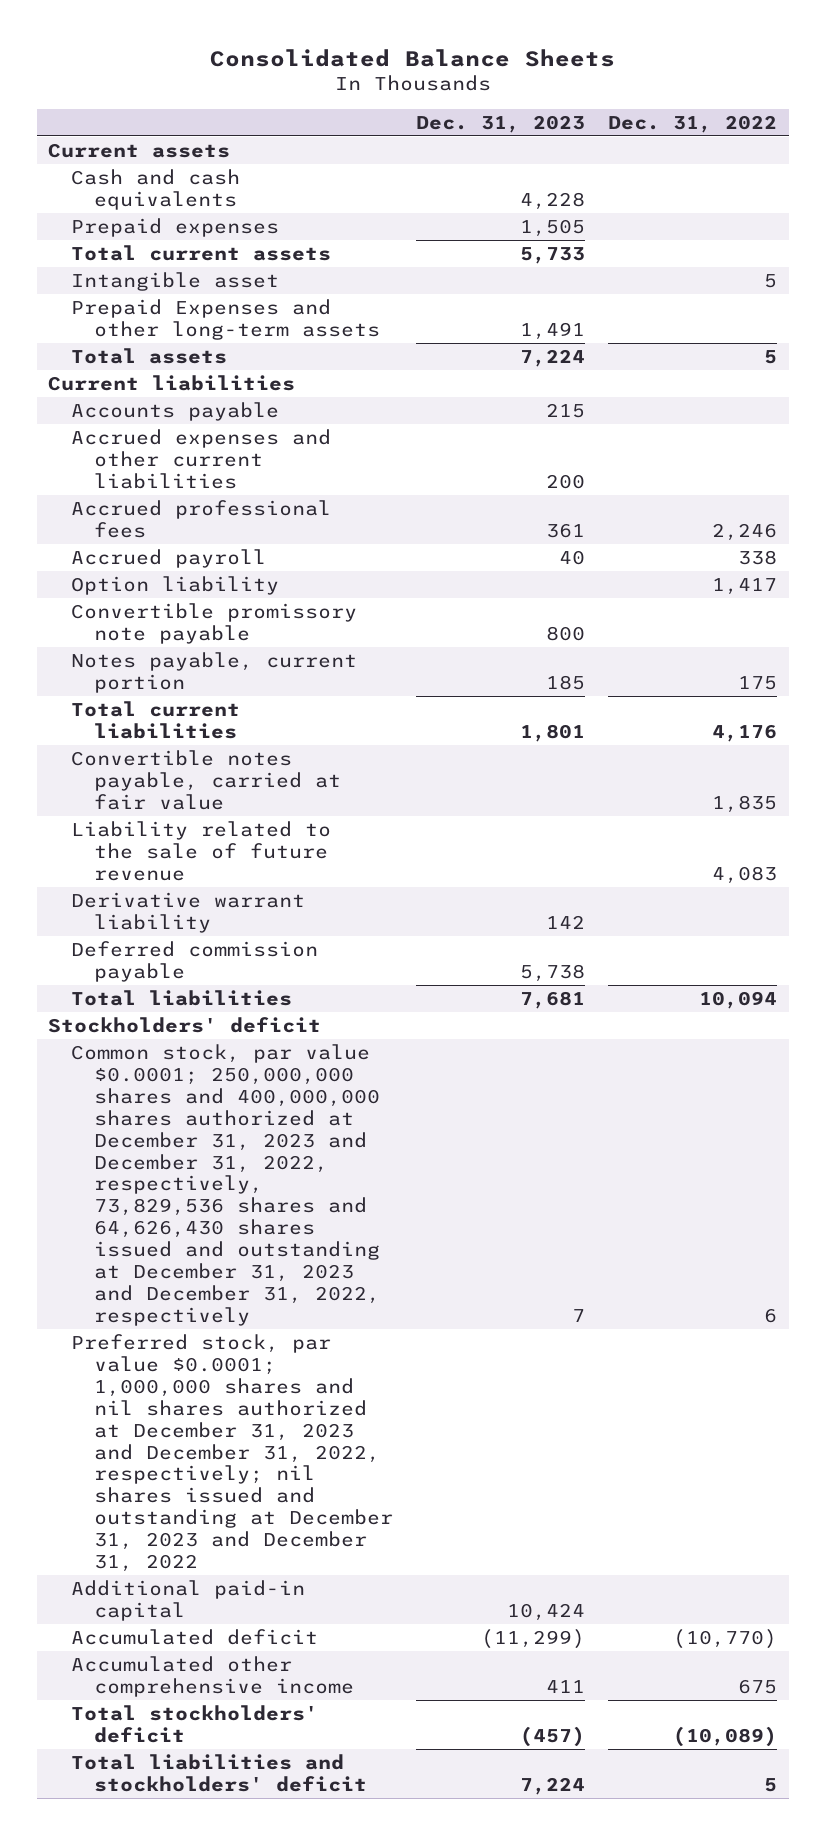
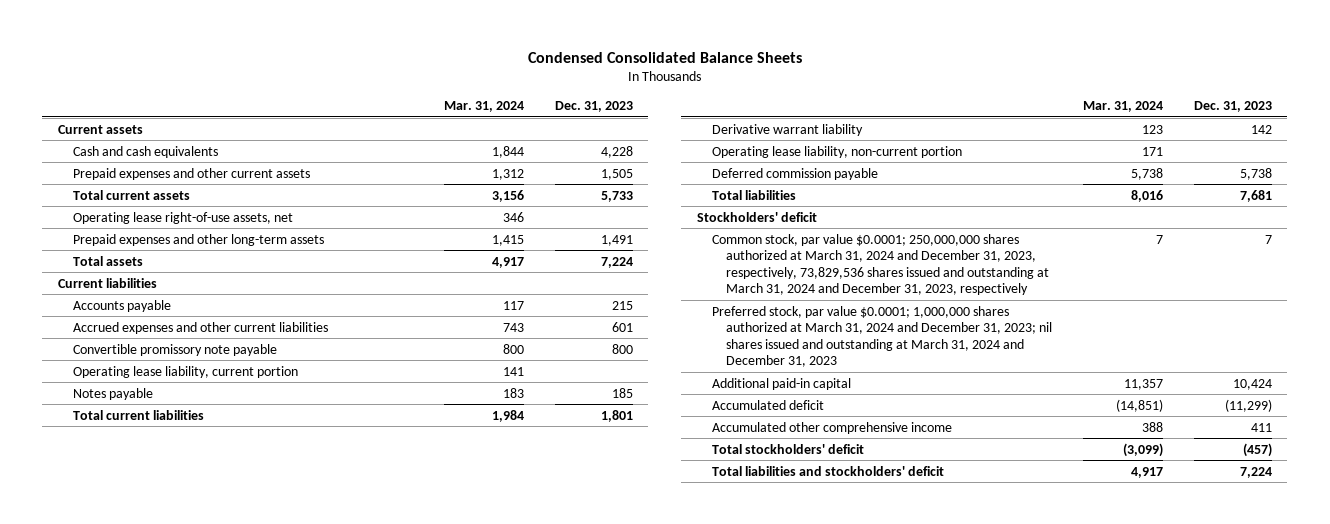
[209,48,615,67] Consolidated Balance Sheets -> [527,52,802,64] Condensed Consolidated Balance Sheets
[608,114,778,133] Dec. 31, 2022 -> none
none -> [444,100,525,112] Mar. 31, 2024
[71,217,280,237] Prepaid expenses -> [72,167,310,180] Prepaid expenses and other current assets
[71,271,280,291] Intangible asset -> none
none -> [72,211,293,224] Operating lease right-of-use assets, net
[71,298,381,340] Prepaid Expenses and other long-term assets -> [72,233,324,246] Prepaid expenses and other long-term assets
[71,499,332,538] Accrued professional fees -> none
[71,548,267,568] Accrued payroll -> none
[71,575,280,595] Option liability -> none
[546,473,586,489] 200 -> [611,321,633,332] 601
none -> [72,365,298,378] Operating lease liability, current portion
[71,651,358,693] Notes payable, current portion -> [72,387,153,400] Notes payable
[71,749,342,810] Convertible notes payable, carried at fair value -> none
[71,820,332,881] Liability related to the sale of future revenue -> none
none -> [711,145,962,158] Operating lease liability, non-current portion
[71,1043,381,1326] Common stock, par value $0.0001; 250,000,000 shares and 400,000,000 shares authorized at December 31, 2023 and December 31, 2022, respectively, 73,829,536 shares and 64,626,430 shares issued and outstanding at December 31, 2023 and December 31, 2022, respectively -> [711,233,1050,296] Common stock, par value $0.0001; 250,000,000 shares authorized at March 31, 2024 and December 31, 2023, respectively, 73,829,536 shares issued and outstanding at March 31, 2024 and December 31, 2023, respectively
[71,1333,394,1573] Preferred stock, par value $0.0001; 1,000,000 shares and nil shares authorized at December 31, 2023 and December 31, 2022, respectively; nil shares issued and outstanding at December 31, 2023 and December 31, 2022 -> [711,305,1053,368] Preferred stock, par value $0.0001; 1,000,000 shares authorized at March 31, 2024 and December 31, 2023; nil shares issued and outstanding at March 31, 2024 and December 31, 2023

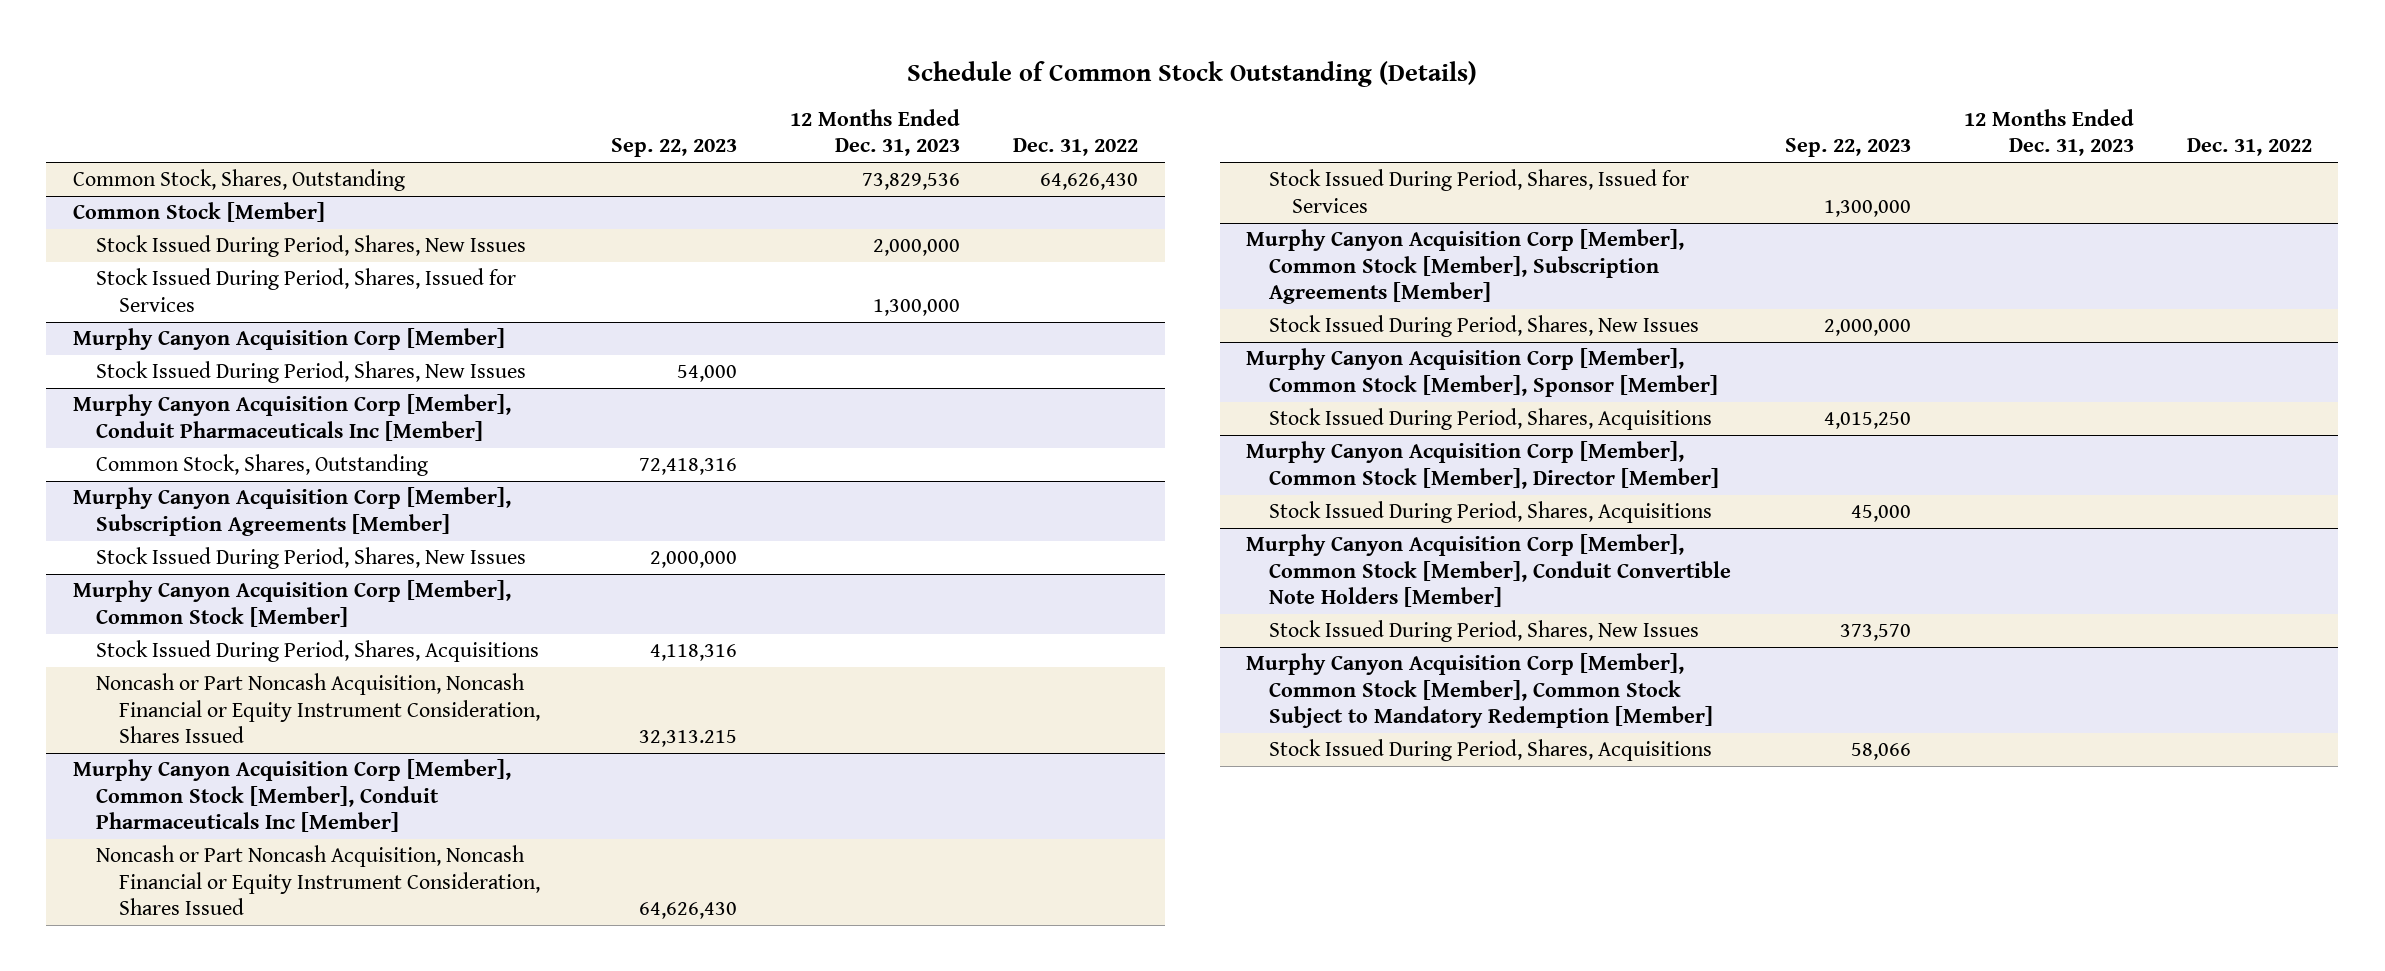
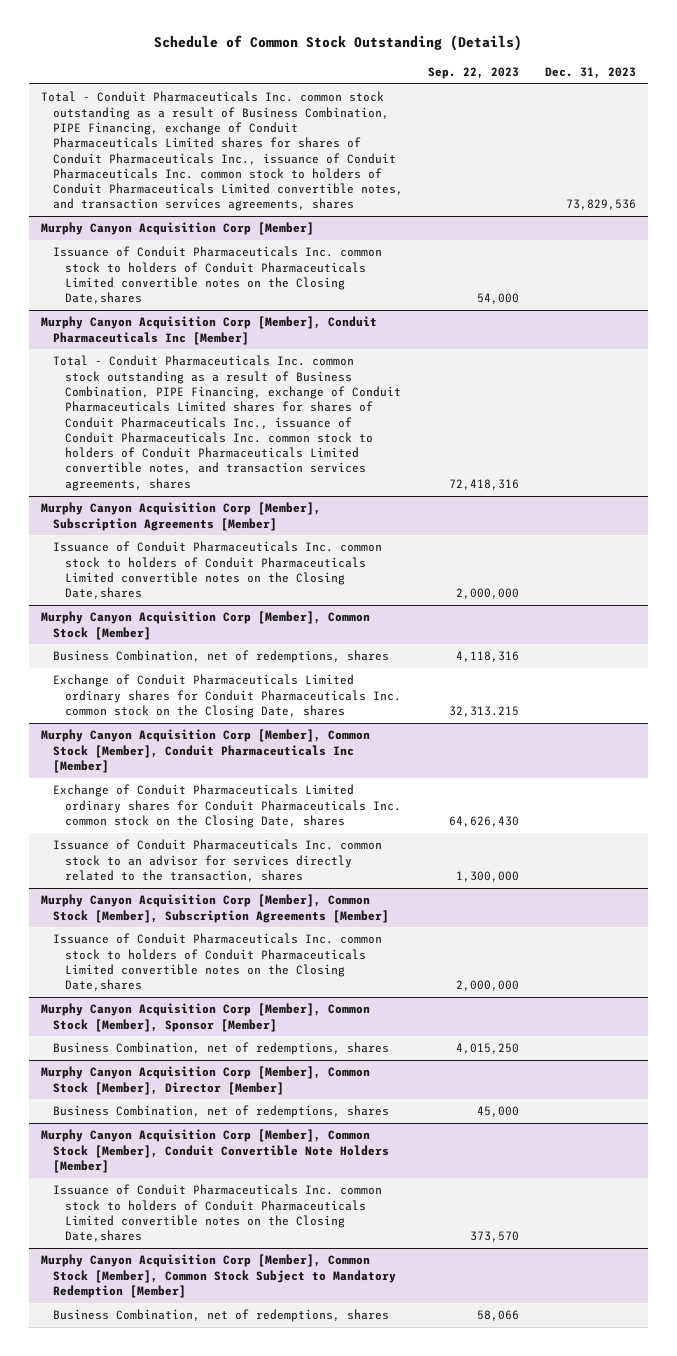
[790,108,961,157] 12 Months Ended Dec. 31, 2023 -> none
[1013,138,1139,157] Dec. 31, 2022 -> none
none -> [544,66,636,79] Dec. 31, 2023
[73,202,326,223] Common Stock [Member] -> none
[95,235,526,258] Stock Issued During Period, Shares, New Issues -> none
[95,268,516,312] Stock Issued During Period, Shares, Issued for Services -> none
[73,169,406,192] Common Stock, Shares, Outstanding -> [41,91,404,212] Total - Conduit Pharmaceuticals Inc. common stock outstanding as a result of Business Combination, PIPE Financing, exchange of Conduit Pharmaceuticals Limited shares for shares of Conduit Pharmaceuticals Inc., issuance of Conduit Pharmaceuticals Inc. common stock to holders of Conduit Pharmaceuticals Limited convertible notes, and transaction services agreements, shares
[95,361,526,384] Stock Issued During Period, Shares, New Issues -> [53,246,383,305] Issuance of Conduit Pharmaceuticals Inc. common stock to holders of Conduit Pharmaceuticals Limited convertible notes on the Closing Date,shares
[95,454,428,477] Common Stock, Shares, Outstanding -> [53,355,402,491] Total - Conduit Pharmaceuticals Inc. common stock outstanding as a result of Business Combination, PIPE Financing, exchange of Conduit Pharmaceuticals Limited shares for shares of Conduit Pharmaceuticals Inc., issuance of Conduit Pharmaceuticals Inc. common stock to holders of Conduit Pharmaceuticals Limited convertible notes, and transaction services agreements, shares
[95,547,526,570] Stock Issued During Period, Shares, New Issues -> [53,541,383,600] Issuance of Conduit Pharmaceuticals Inc. common stock to holders of Conduit Pharmaceuticals Limited convertible notes on the Closing Date,shares
[95,640,539,663] Stock Issued During Period, Shares, Acquisitions -> [53,650,390,664] Business Combination, net of redemptions, shares
[95,673,540,744] Noncash or Part Noncash Acquisition, Noncash Financial or Equity Instrument Consideration, Shares Issued -> [53,674,402,718] Exchange of Conduit Pharmaceuticals Limited ordinary shares for Conduit Pharmaceuticals Inc. common stock on the Closing Date, shares
[95,845,540,916] Noncash or Part Noncash Acquisition, Noncash Financial or Equity Instrument Consideration, Shares Issued -> [53,784,402,828] Exchange of Conduit Pharmaceuticals Limited ordinary shares for Conduit Pharmaceuticals Inc. common stock on the Closing Date, shares
[1269,169,1690,213] Stock Issued During Period, Shares, Issued for Services -> [53,839,383,882] Issuance of Conduit Pharmaceuticals Inc. common stock to an advisor for services directly related to the transaction, shares
[1269,315,1700,338] Stock Issued During Period, Shares, New Issues -> [53,933,383,992] Issuance of Conduit Pharmaceuticals Inc. common stock to holders of Conduit Pharmaceuticals Limited convertible notes on the Closing Date,shares
[1269,408,1713,431] Stock Issued During Period, Shares, Acquisitions -> [53,1042,390,1056] Business Combination, net of redemptions, shares
[1269,501,1713,524] Stock Issued During Period, Shares, Acquisitions -> [53,1105,390,1119] Business Combination, net of redemptions, shares
[1269,620,1700,643] Stock Issued During Period, Shares, New Issues -> [53,1184,383,1243] Issuance of Conduit Pharmaceuticals Inc. common stock to holders of Conduit Pharmaceuticals Limited convertible notes on the Closing Date,shares
[1269,739,1713,762] Stock Issued During Period, Shares, Acquisitions -> [53,1309,390,1323] Business Combination, net of redemptions, shares

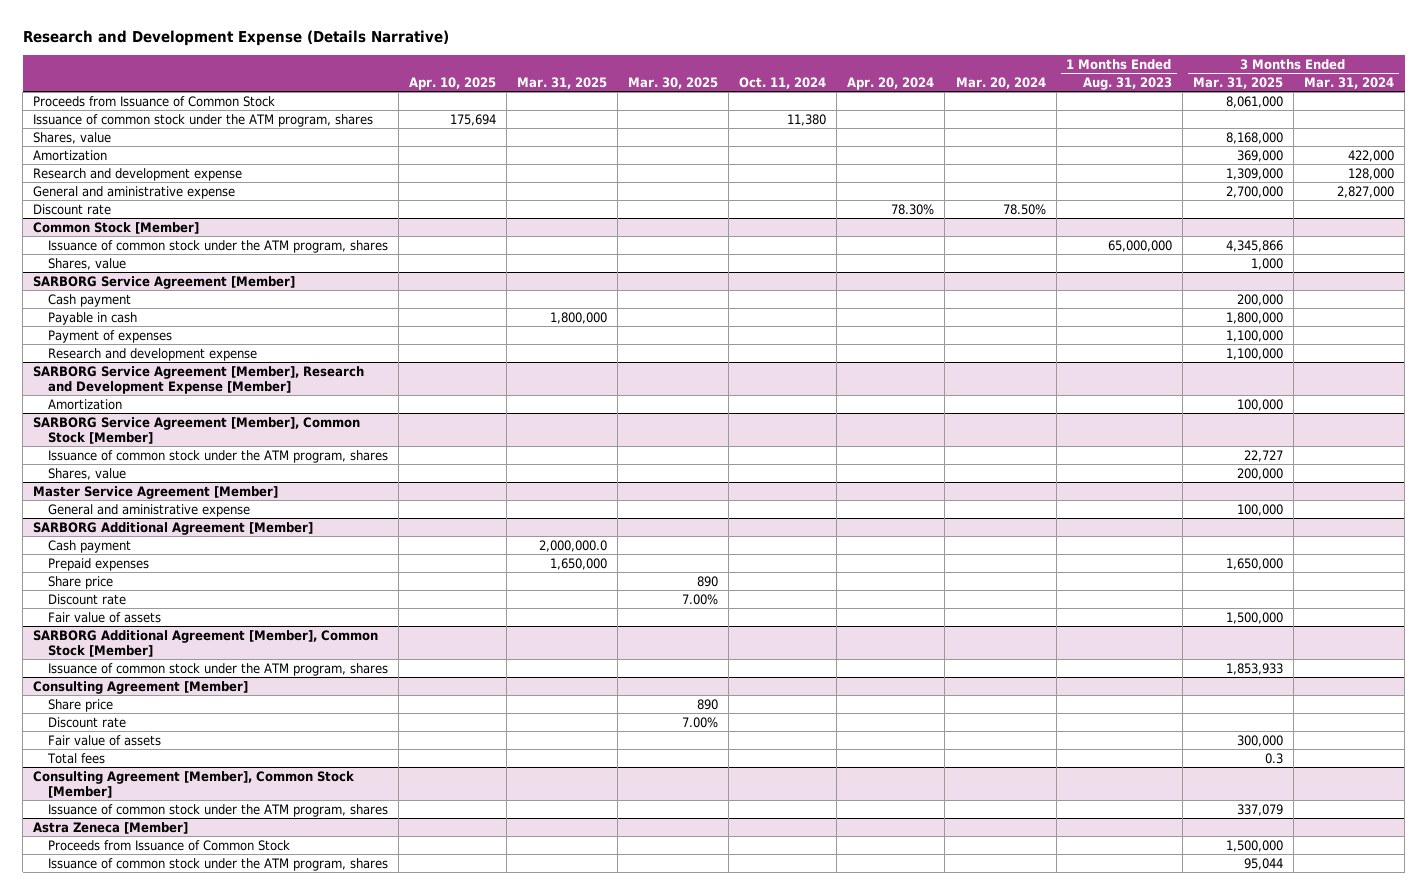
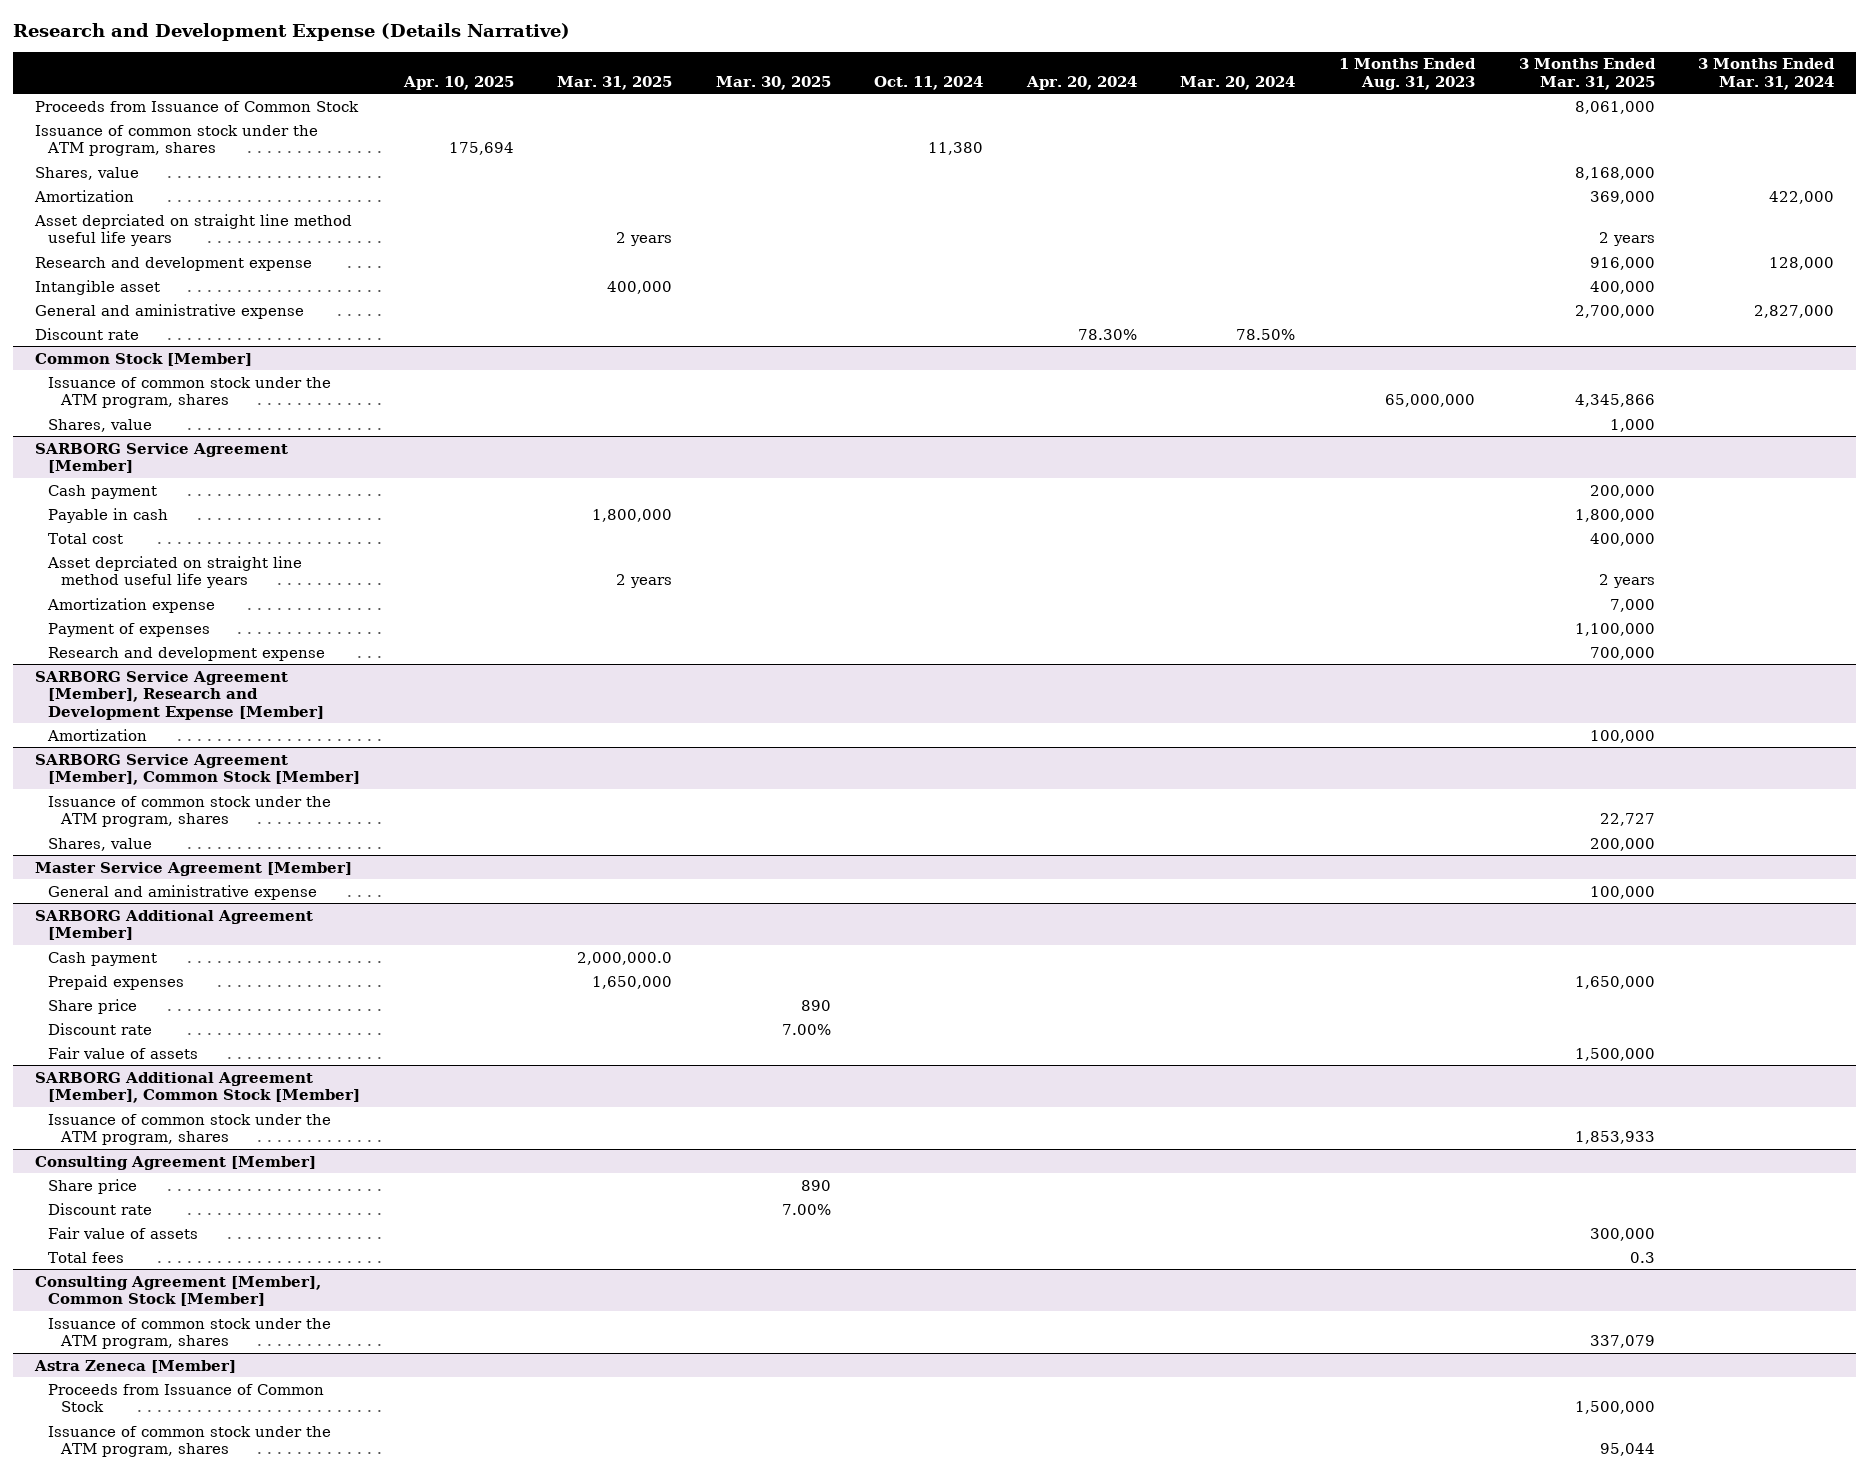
none -> [33,213,352,247] Asset deprciated on straight line method useful life years
[1225,167,1283,180] 1,309,000 -> [1589,256,1655,270] 916,000
none -> [34,279,160,295] Intangible asset
none -> [48,532,124,544] Total cost
none -> [47,555,303,589] Asset deprciated on straight line method useful life years
none -> [47,597,216,613] Amortization expense
[1225,347,1283,360] 1,100,000 -> [1589,646,1655,660] 700,000

